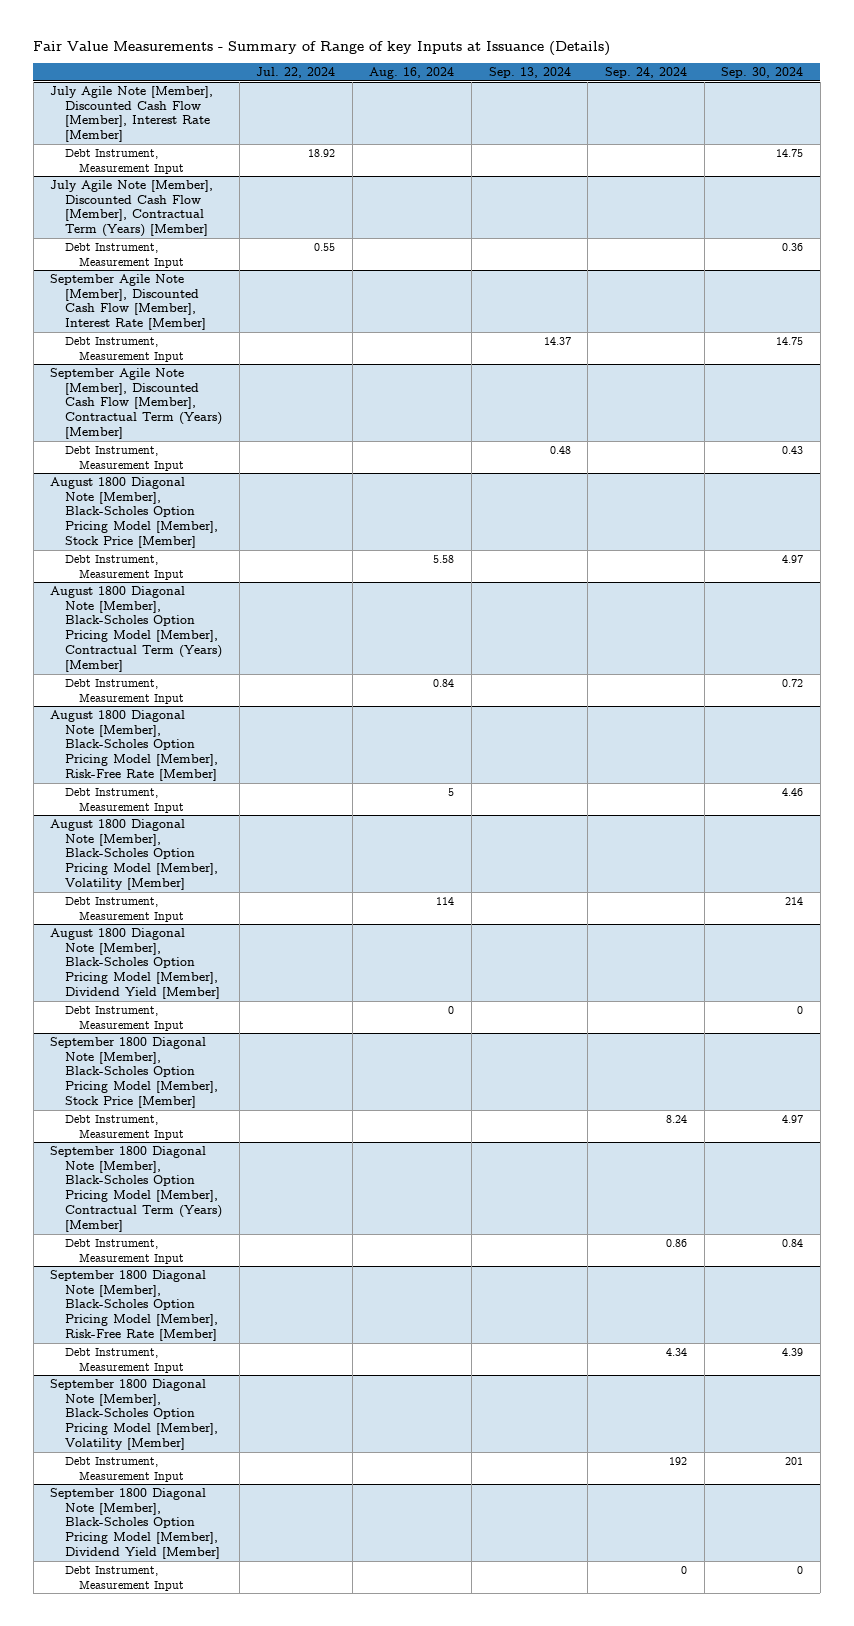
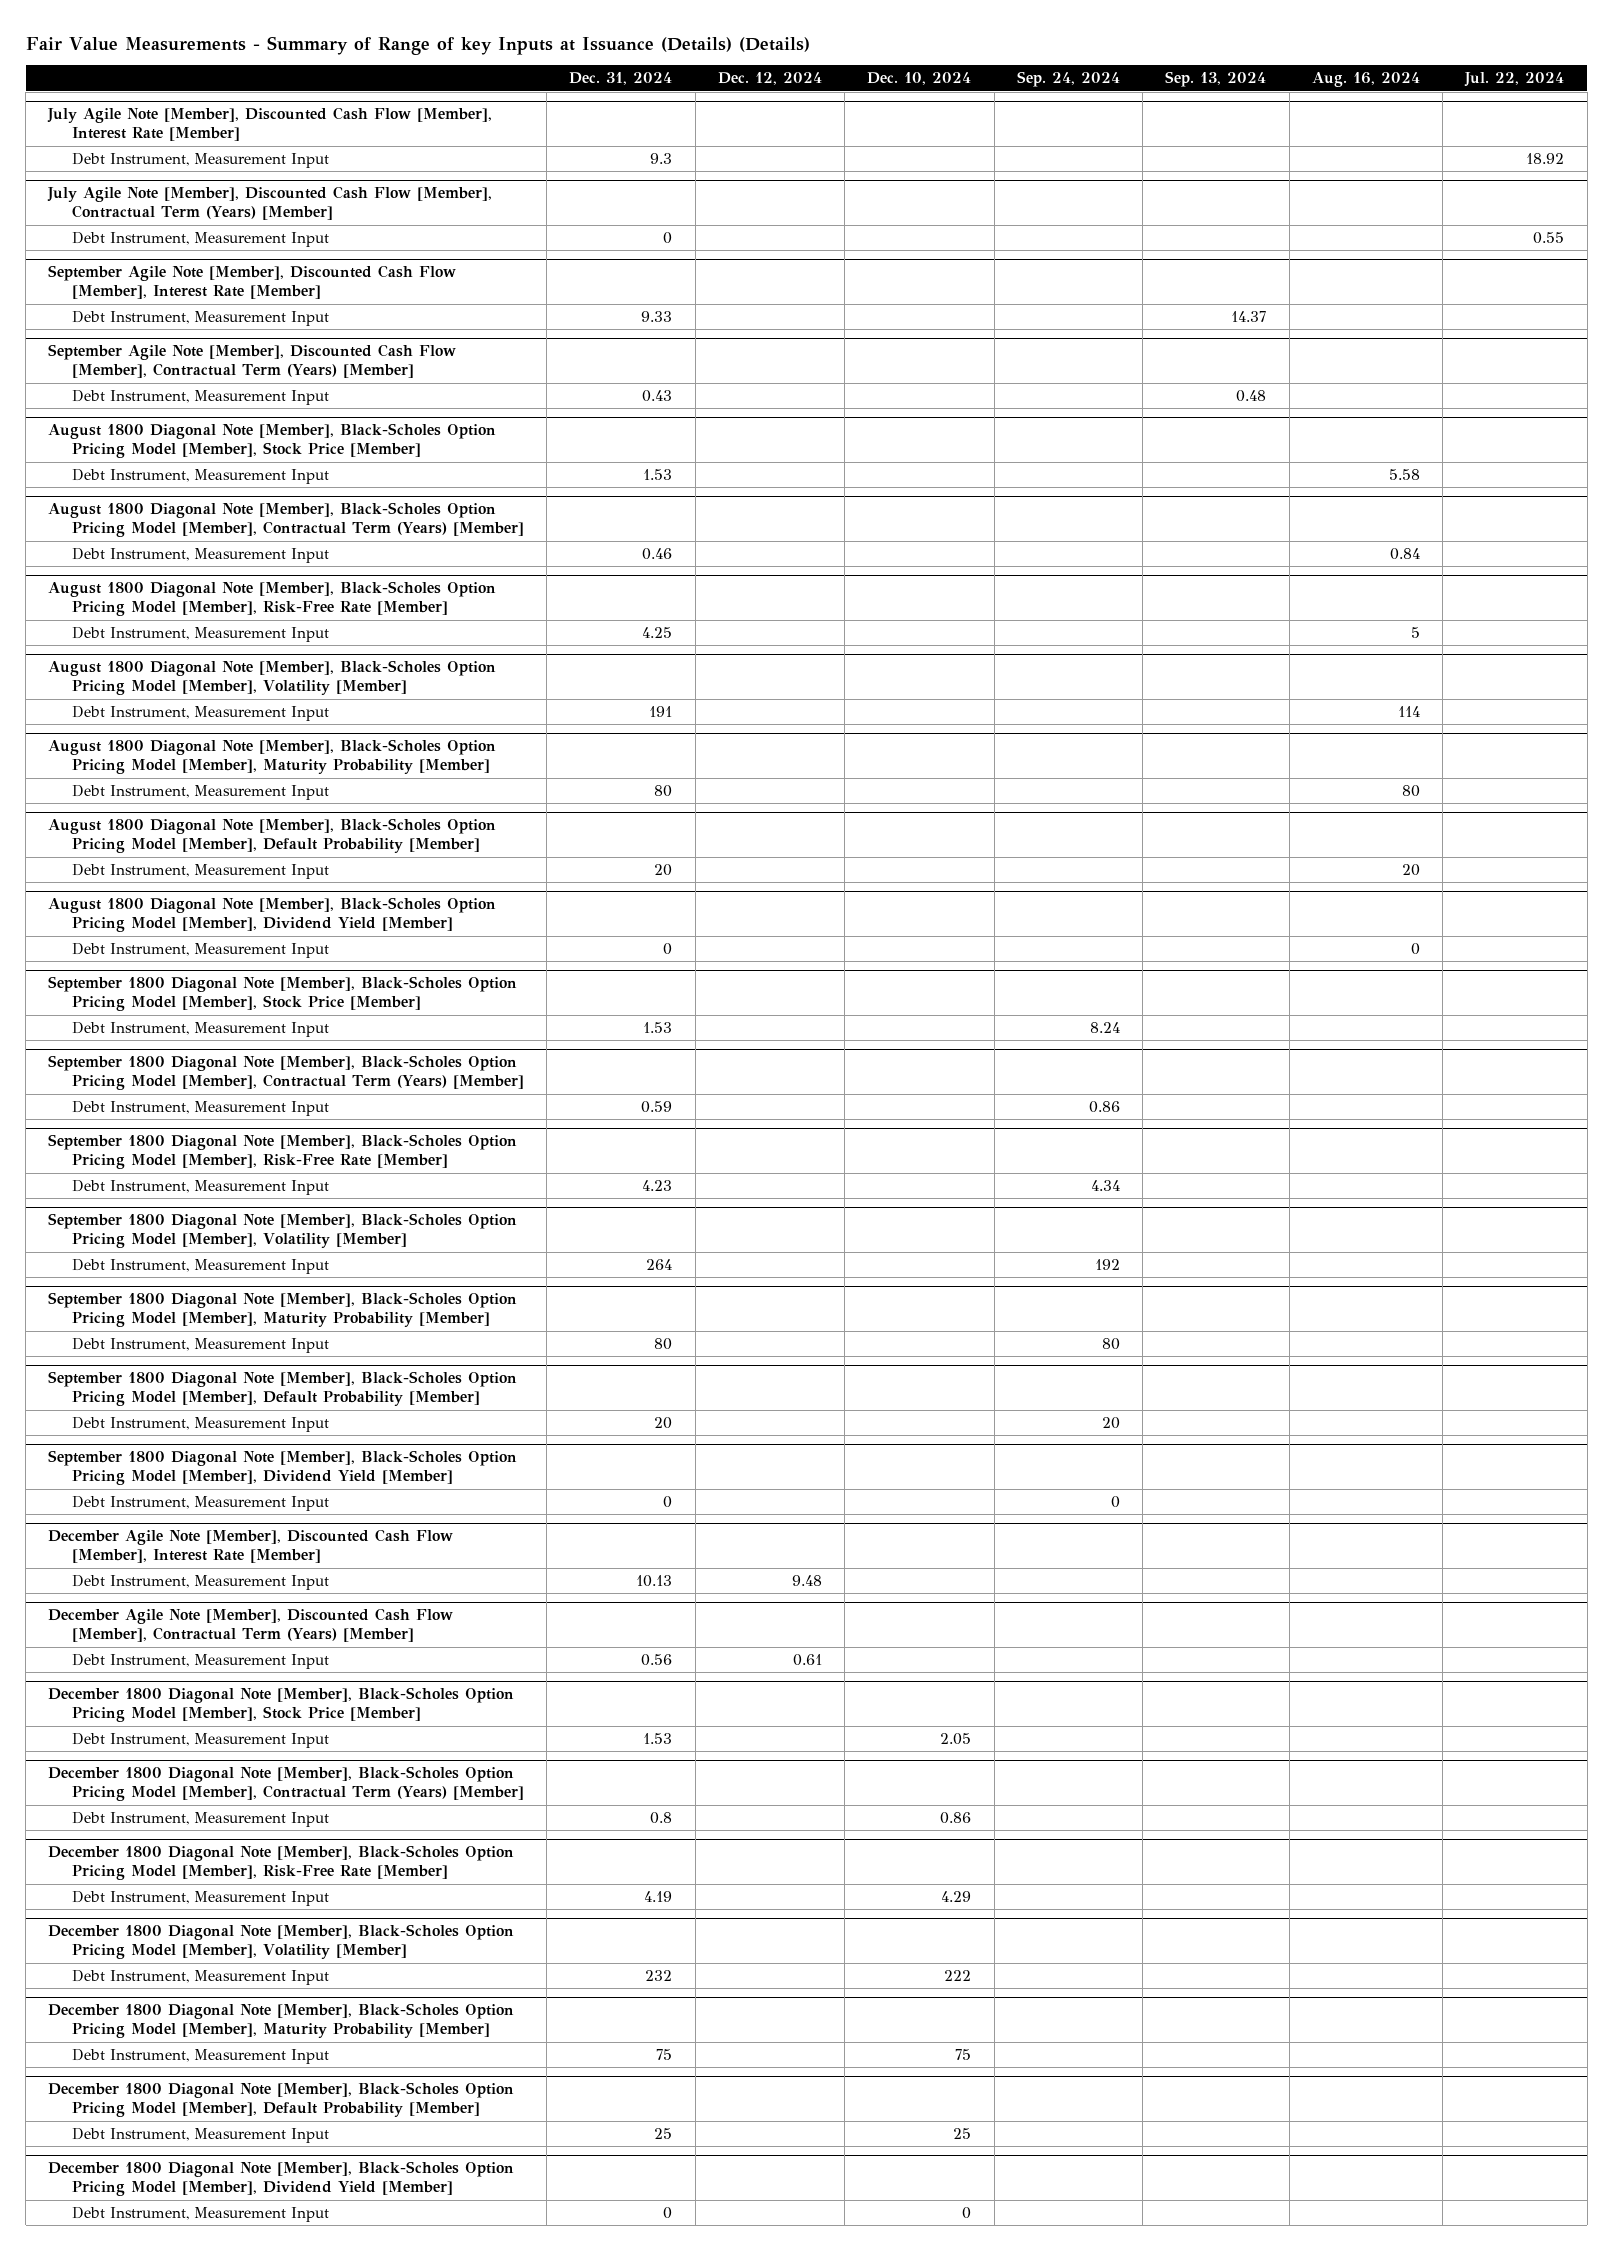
[33,41,611,57] Fair Value Measurements - Summary of Range of key Inputs at Issuance (Details) -> [25,35,810,55] Fair Value Measurements - Summary of Range of key Inputs at Issuance (Details) (Details)
[721,66,804,78] Sep. 30, 2024 -> none
none -> [569,72,673,86] Dec. 31, 2024
none -> [717,72,822,86] Dec. 12, 2024
none -> [867,72,972,86] Dec. 10, 2024
none -> [48,739,497,775] August 1800 Diagonal Note [Member], Black-Scholes Option Pricing Model [Member], Maturity Probability [Member]
none -> [71,785,329,801] Debt Instrument, Measurement Input
none -> [48,818,497,854] August 1800 Diagonal Note [Member], Black-Scholes Option Pricing Model [Member], Default Probability [Member]
none -> [71,864,329,880] Debt Instrument, Measurement Input
none -> [48,1292,518,1328] September 1800 Diagonal Note [Member], Black-Scholes Option Pricing Model [Member], Maturity Probability [Member]
none -> [71,1338,329,1354] Debt Instrument, Measurement Input
none -> [48,1371,518,1407] September 1800 Diagonal Note [Member], Black-Scholes Option Pricing Model [Member], Default Probability [Member]
none -> [71,1417,329,1433] Debt Instrument, Measurement Input
none -> [48,1529,454,1564] December Agile Note [Member], Discounted Cash Flow [Member], Interest Rate [Member]
none -> [71,1575,329,1591] Debt Instrument, Measurement Input
none -> [48,1608,454,1643] December Agile Note [Member], Discounted Cash Flow [Member], Contractual Term (Years) [Member]
none -> [71,1654,329,1670] Debt Instrument, Measurement Input
none -> [48,1687,515,1723] December 1800 Diagonal Note [Member], Black-Scholes Option Pricing Model [Member], Stock Price [Member]
none -> [71,1733,329,1749] Debt Instrument, Measurement Input
none -> [48,1766,524,1802] December 1800 Diagonal Note [Member], Black-Scholes Option Pricing Model [Member], Contractual Term (Years) [Member]
none -> [71,1812,329,1828] Debt Instrument, Measurement Input
none -> [48,1845,515,1881] December 1800 Diagonal Note [Member], Black-Scholes Option Pricing Model [Member], Risk-Free Rate [Member]
none -> [71,1891,329,1907] Debt Instrument, Measurement Input
none -> [48,1924,515,1960] December 1800 Diagonal Note [Member], Black-Scholes Option Pricing Model [Member], Volatility [Member]
none -> [71,1970,329,1986] Debt Instrument, Measurement Input
none -> [48,2003,515,2039] December 1800 Diagonal Note [Member], Black-Scholes Option Pricing Model [Member], Maturity Probability [Member]
none -> [71,2049,329,2065] Debt Instrument, Measurement Input
none -> [48,2082,515,2118] December 1800 Diagonal Note [Member], Black-Scholes Option Pricing Model [Member], Default Probability [Member]
none -> [71,2128,329,2144] Debt Instrument, Measurement Input
none -> [48,2161,515,2197] December 1800 Diagonal Note [Member], Black-Scholes Option Pricing Model [Member], Dividend Yield [Member]
none -> [71,2207,329,2223] Debt Instrument, Measurement Input

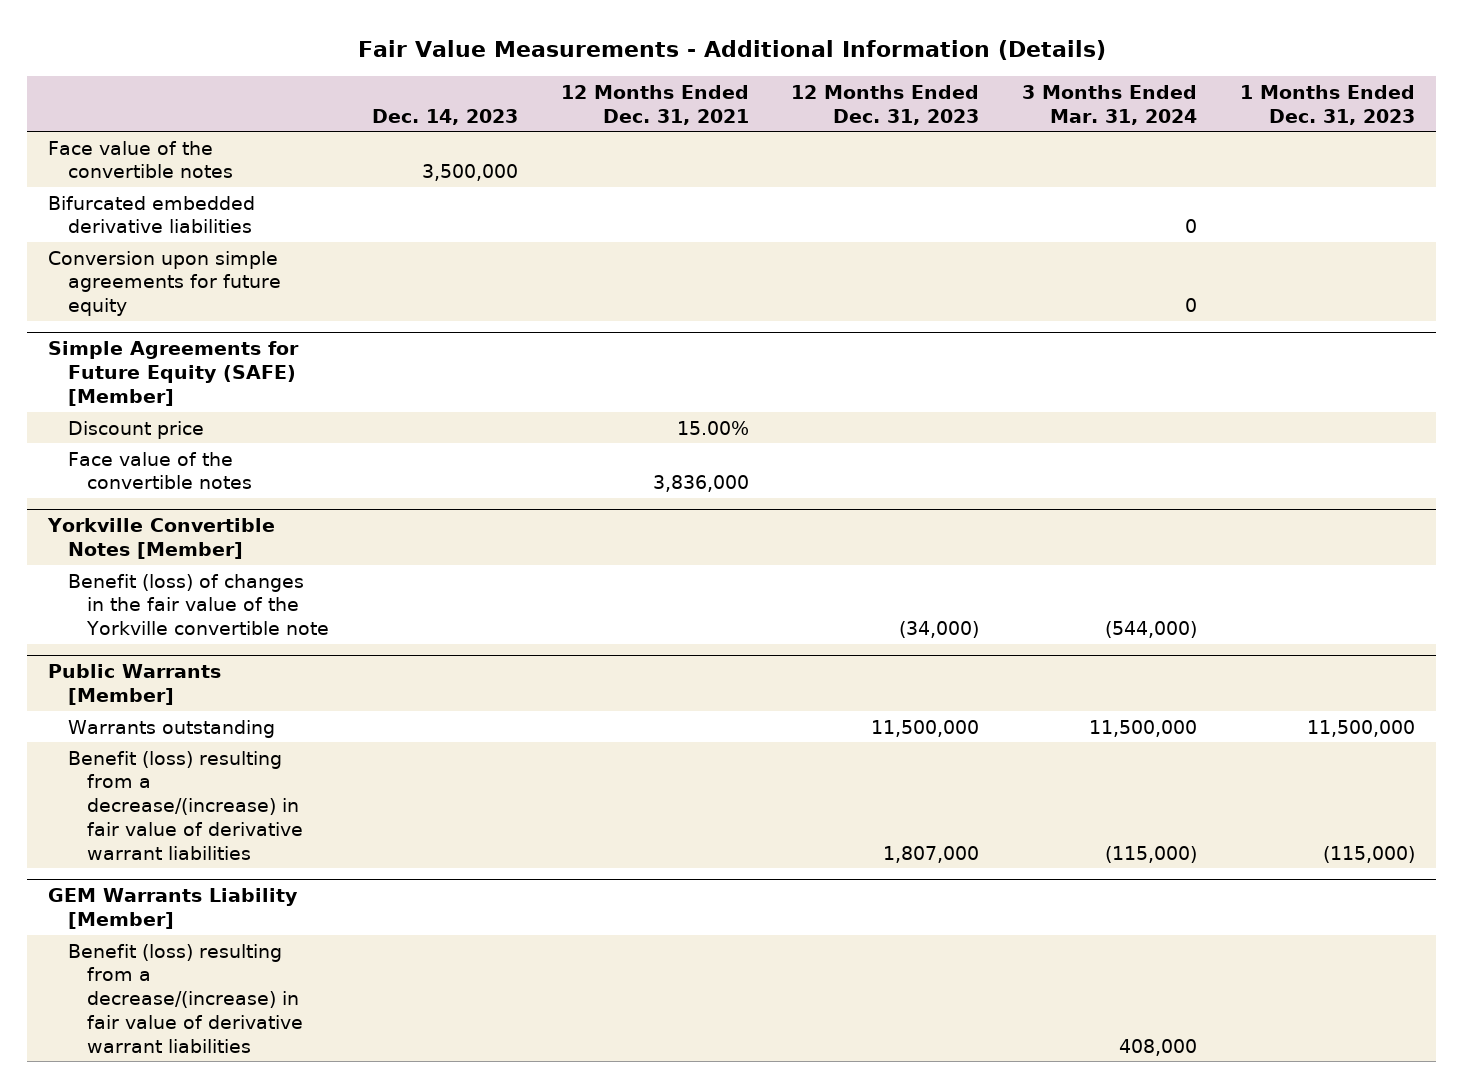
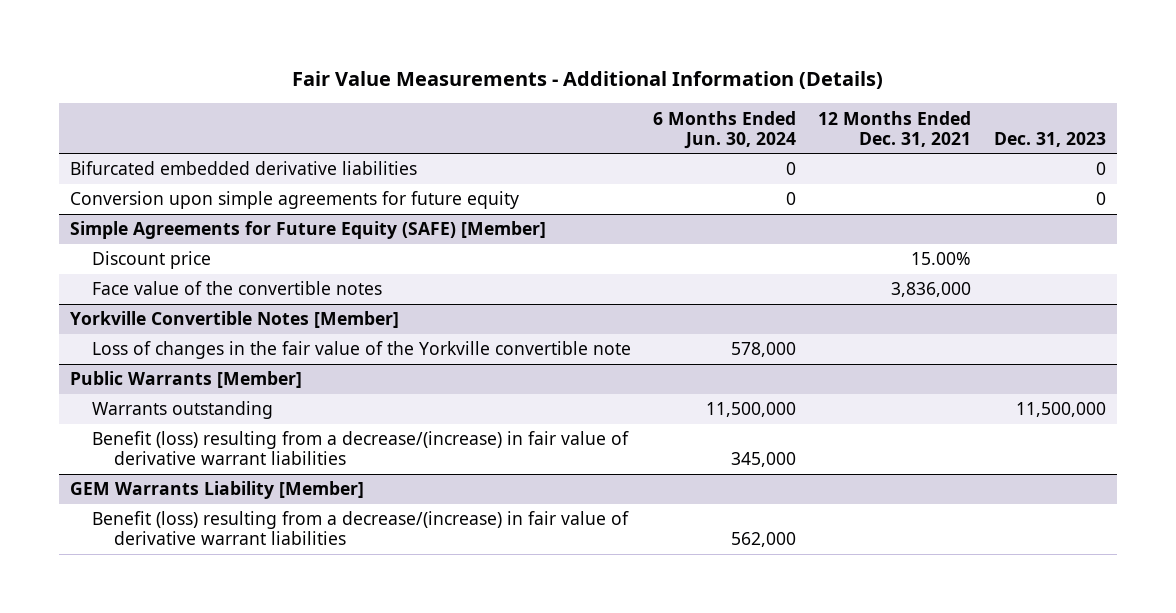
[371,108,518,125] Dec. 14, 2023 -> none
[791,84,980,125] 12 Months Ended Dec. 31, 2023 -> none
[1022,84,1198,125] 3 Months Ended Mar. 31, 2024 -> none
[1239,84,1415,125] 1 Months Ended Dec. 31, 2023 -> none
none -> [653,110,797,149] 6 Months Ended Jun. 30, 2024
none -> [993,131,1106,147] Dec. 31, 2023
[48,140,233,179] Face value of the convertible notes -> none
[67,573,330,636] Benefit (loss) of changes in the fair value of the Yorkville convertible note -> [91,341,631,360] Loss of changes in the fair value of the Yorkville convertible note

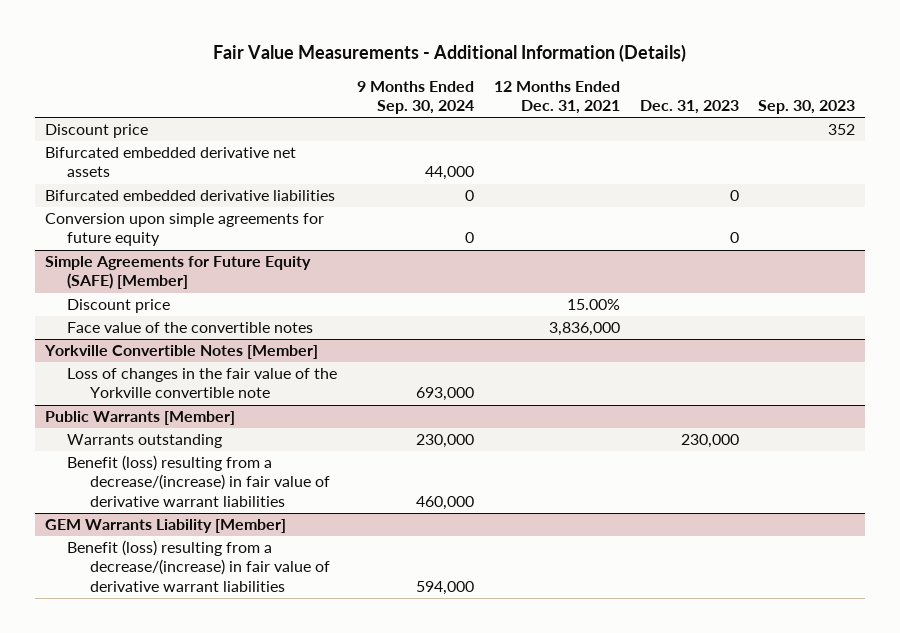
[653,110,797,149] 6 Months Ended Jun. 30, 2024 -> none
none -> [357,80,475,114] 9 Months Ended Sep. 30, 2024
none -> [758,99,856,114] Sep. 30, 2023
none -> [44,124,148,139] Discount price
none -> [44,147,296,178] Bifurcated embedded derivative net assets
[1015,402,1106,418] 11,500,000 -> [680,434,739,449] 230,000

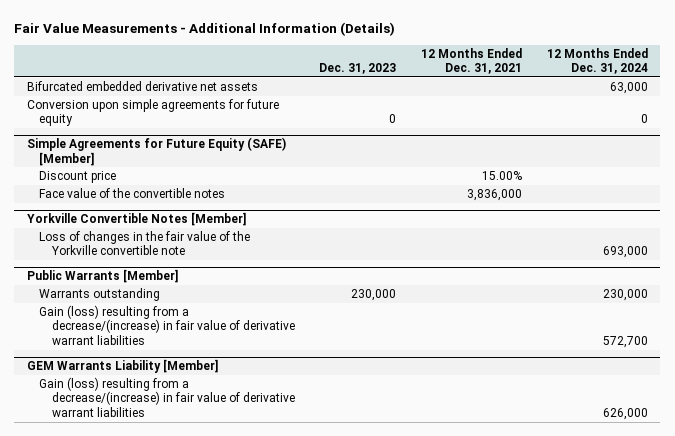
[357,80,475,114] 9 Months Ended Sep. 30, 2024 -> none
[758,99,856,114] Sep. 30, 2023 -> none
none -> [546,47,648,75] 12 Months Ended Dec. 31, 2024
[44,124,148,139] Discount price -> none
[44,190,335,202] Bifurcated embedded derivative liabilities -> none
[67,455,330,507] Benefit (loss) resulting from a decrease/(increase) in fair value of derivative warrant liabilities -> [39,304,295,345] Gain (loss) resulting from a decrease/(increase) in fair value of derivative warrant liabilities
[67,540,330,592] Benefit (loss) resulting from a decrease/(increase) in fair value of derivative warrant liabilities -> [39,376,295,417] Gain (loss) resulting from a decrease/(increase) in fair value of derivative warrant liabilities

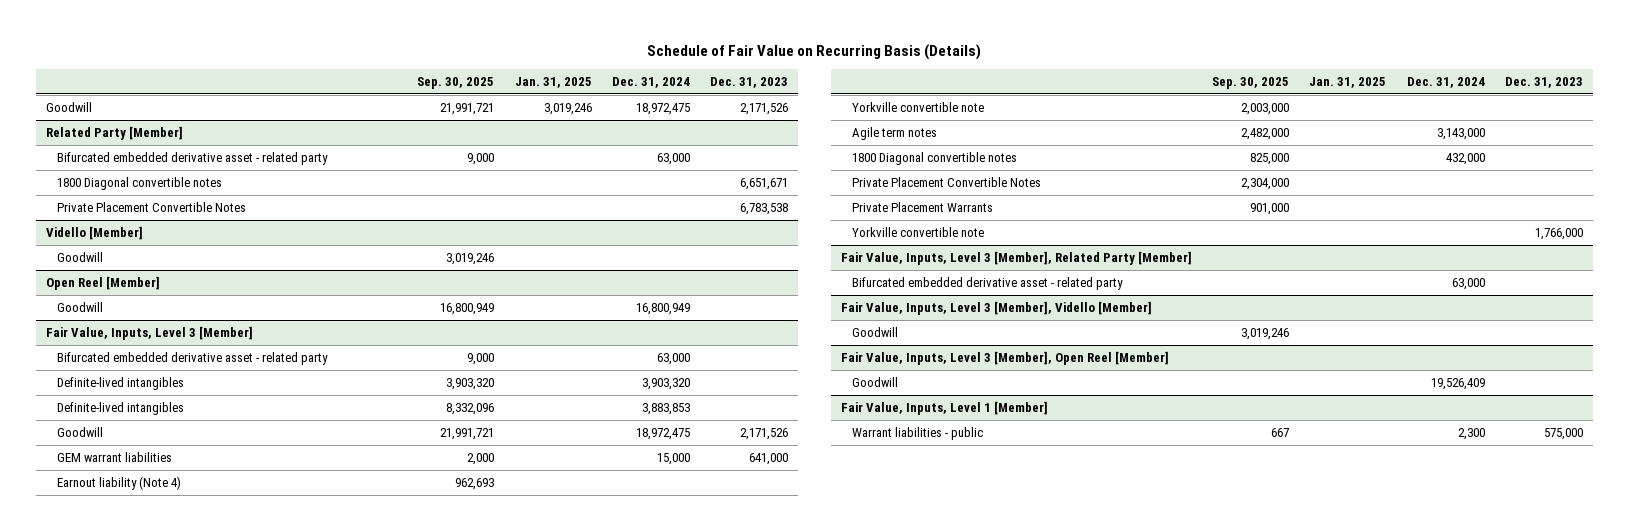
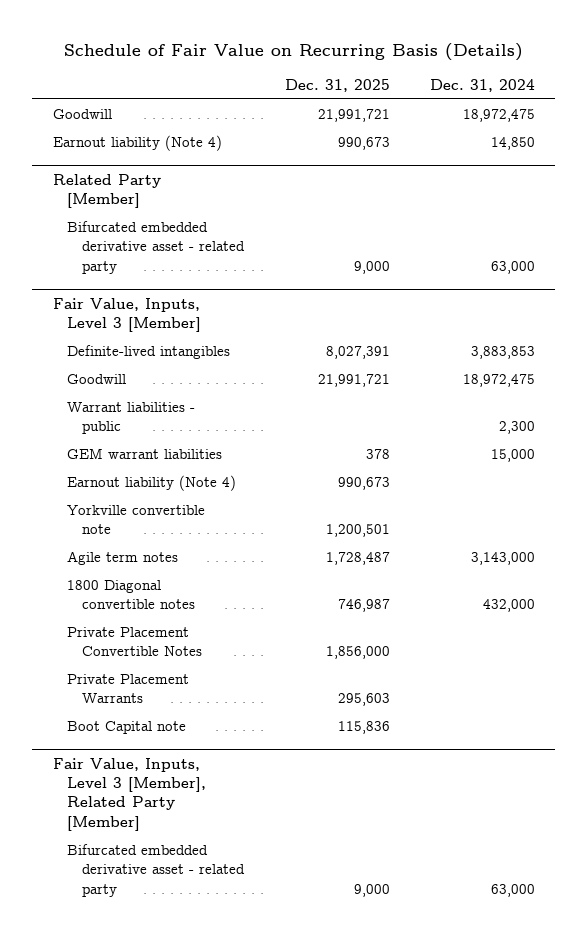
[417,76,495,89] Sep. 30, 2025 -> none
[514,76,592,88] Jan. 31, 2025 -> none
[710,76,789,88] Dec. 31, 2023 -> none
none -> [284,78,390,92] Dec. 31, 2025
none -> [52,135,222,152] Earnout liability (Note 4)
[57,177,223,191] 1800 Diagonal convertible notes -> none
[57,202,247,213] Private Placement Convertible Notes -> none
[45,226,143,241] Vidello [Member] -> none
[57,252,104,263] Goodwill -> none
[45,276,160,291] Open Reel [Member] -> none
[57,302,104,313] Goodwill -> none
[57,352,329,366] Bifurcated embedded derivative asset - related party -> none
[57,377,185,391] Definite-lived intangibles -> none
none -> [67,402,196,435] Warrant liabilities - public
[852,227,985,238] Yorkville convertible note -> none
none -> [67,721,187,735] Boot Capital note
[840,301,1152,316] Fair Value, Inputs, Level 3 [Member], Vidello [Member] -> none
[852,327,899,338] Goodwill -> none
[840,351,1169,366] Fair Value, Inputs, Level 3 [Member], Open Reel [Member] -> none
[852,377,899,388] Goodwill -> none
[840,401,1048,416] Fair Value, Inputs, Level 1 [Member] -> none
[852,427,984,441] Warrant liabilities - public -> none

